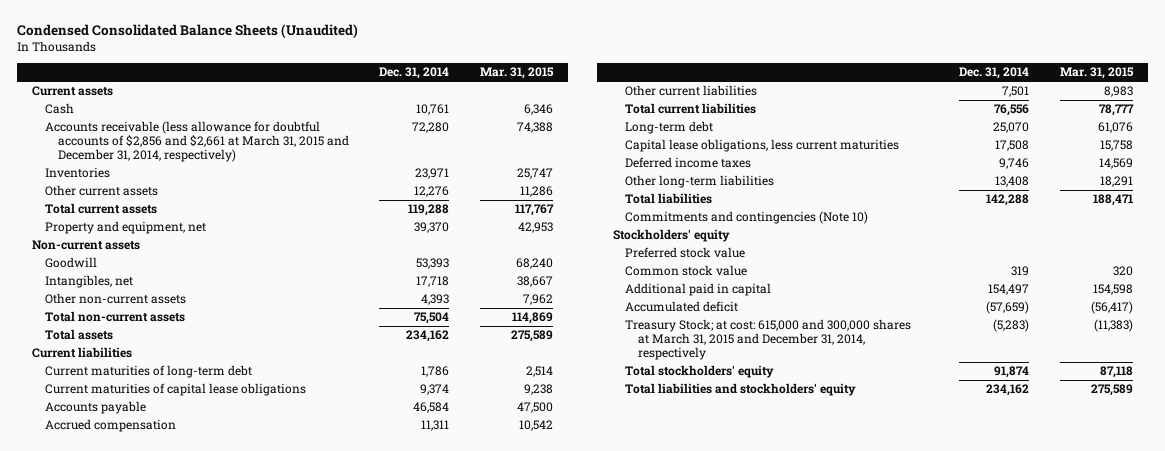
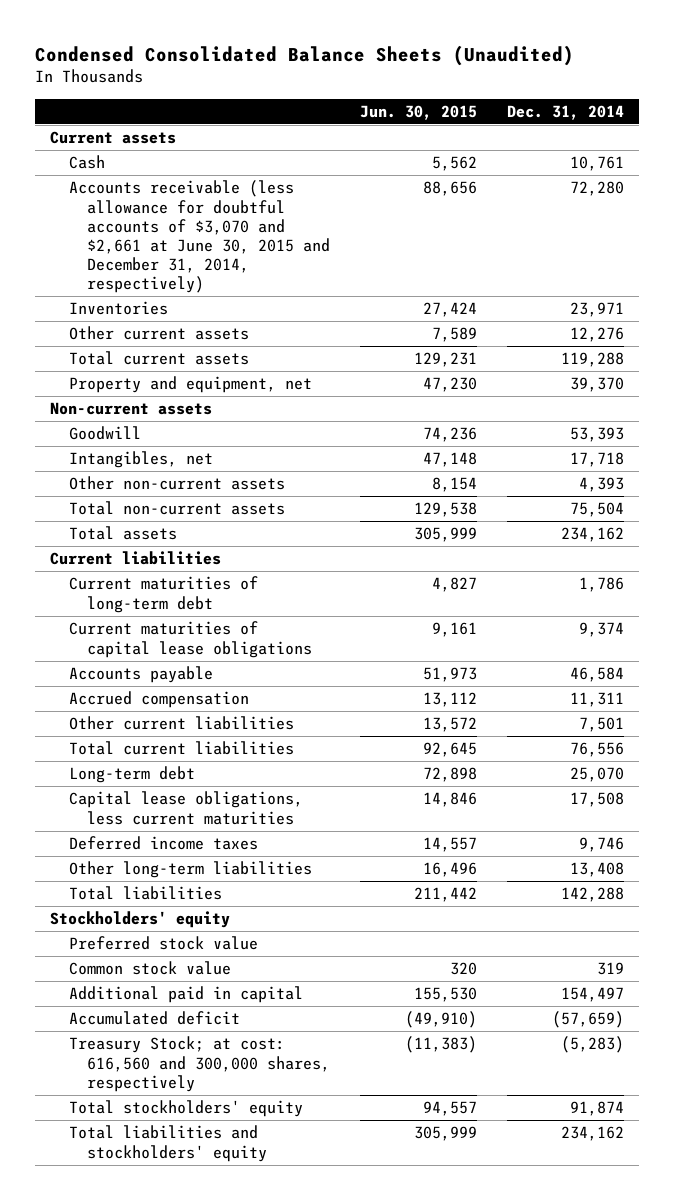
[479,67,554,80] Mar. 31, 2015 -> none
none -> [359,104,477,120] Jun. 30, 2015
[45,121,349,162] Accounts receivable (less allowance for doubtful accounts of $2,856 and $2,661 at March 31, 2015 and December 31, 2014, respectively) -> [68,180,330,294] Accounts receivable (less allowance for doubtful accounts of $3,070 and $2,661 at June 30, 2015 and December 31, 2014, respectively)
[625,211,869,225] Commitments and contingencies (Note 10) -> none
[625,319,912,360] Treasury Stock; at cost: 615,000 and 300,000 shares at March 31, 2015 and December 31, 2014, respectively -> [68,1036,330,1092] Treasury Stock; at cost: 616,560 and 300,000 shares, respectively

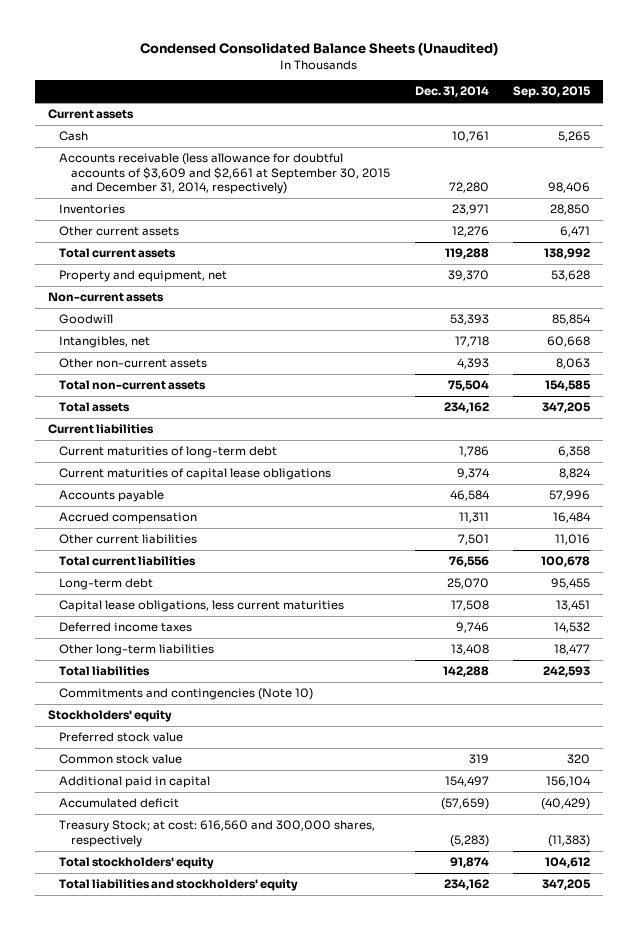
[359,104,477,120] Jun. 30, 2015 -> none
none -> [513,86,592,99] Sep. 30, 2015
[68,180,330,294] Accounts receivable (less allowance for doubtful accounts of $3,070 and $2,661 at June 30, 2015 and December 31, 2014, respectively) -> [59,153,390,195] Accounts receivable (less allowance for doubtful accounts of $3,609 and $2,661 at September 30, 2015 and December 31, 2014, respectively)
none -> [59,688,314,701] Commitments and contingencies (Note 10)

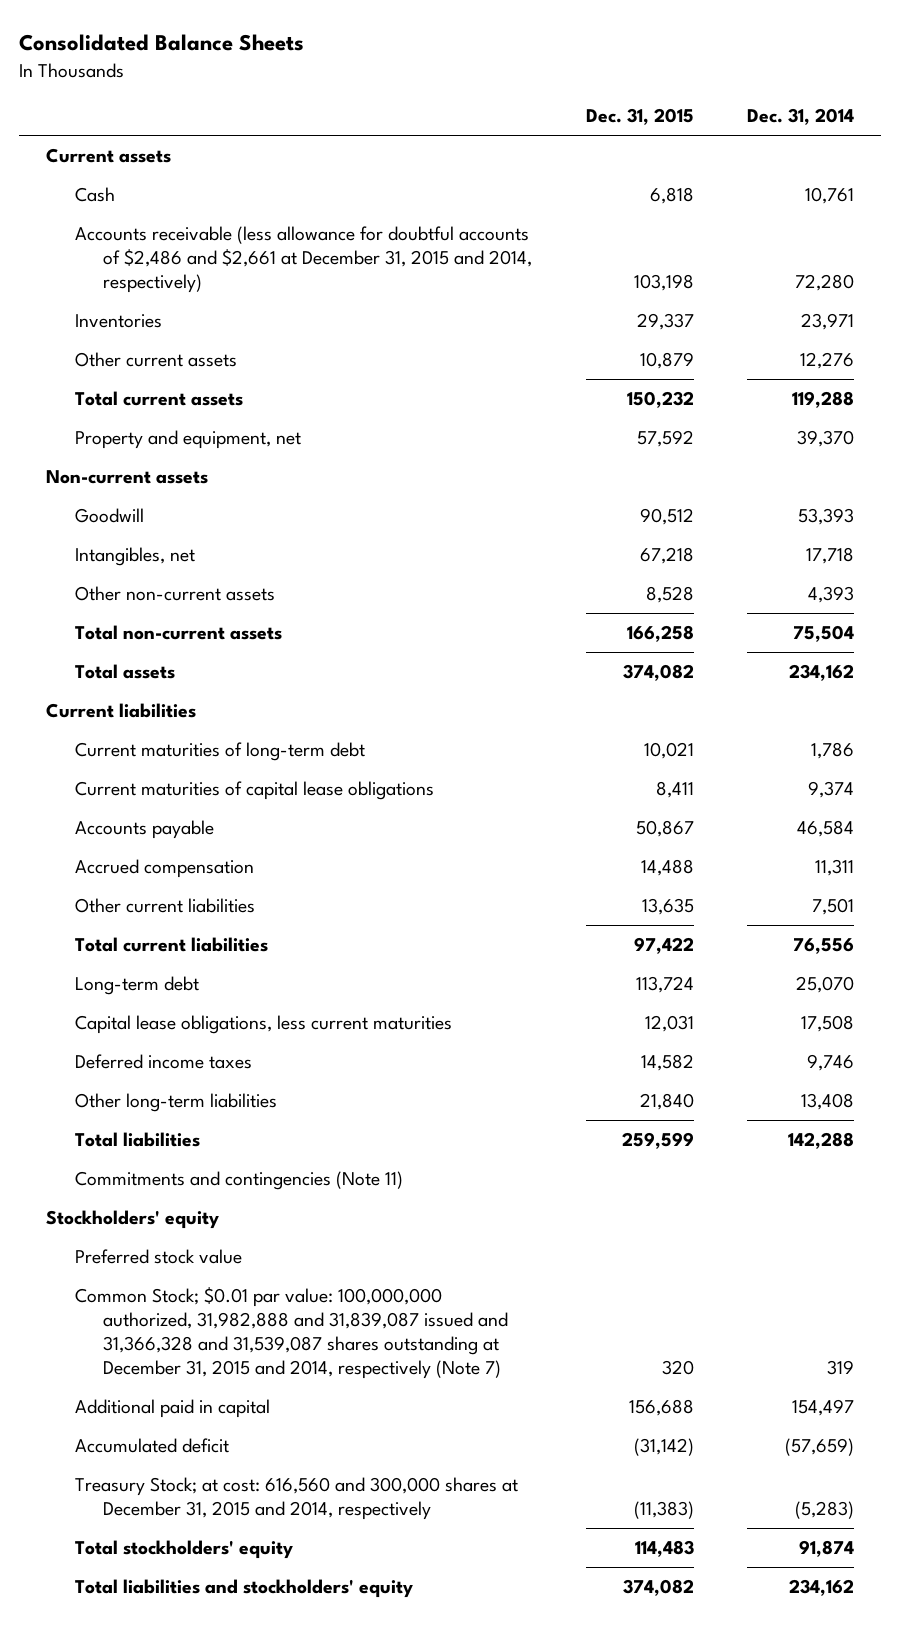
[139,42,498,57] Condensed Consolidated Balance Sheets (Unaudited) -> [19,33,305,51] Consolidated Balance Sheets
[513,86,592,99] Sep. 30, 2015 -> none
none -> [585,108,694,126] Dec. 31, 2015
[59,153,390,195] Accounts receivable (less allowance for doubtful accounts of $3,609 and $2,661 at September 30, 2015 and December 31, 2014, respectively) -> [74,225,533,294] Accounts receivable (less allowance for doubtful accounts of $2,486 and $2,661 at December 31, 2015 and 2014, respectively)
[59,688,314,701] Commitments and contingencies (Note 10) -> [74,1170,403,1190] Commitments and contingencies (Note 11)
[59,754,183,765] Common stock value -> [74,1286,509,1380] Common Stock; $0.01 par value: 100,000,000 authorized, 31,982,888 and 31,839,087 issued and 31,366,328 and 31,539,087 shares outstanding at December 31, 2015 and 2014, respectively (Note 7)
[59,820,376,847] Treasury Stock; at cost: 616,560 and 300,000 shares, respectively -> [74,1476,518,1521] Treasury Stock; at cost: 616,560 and 300,000 shares at December 31, 2015 and 2014, respectively

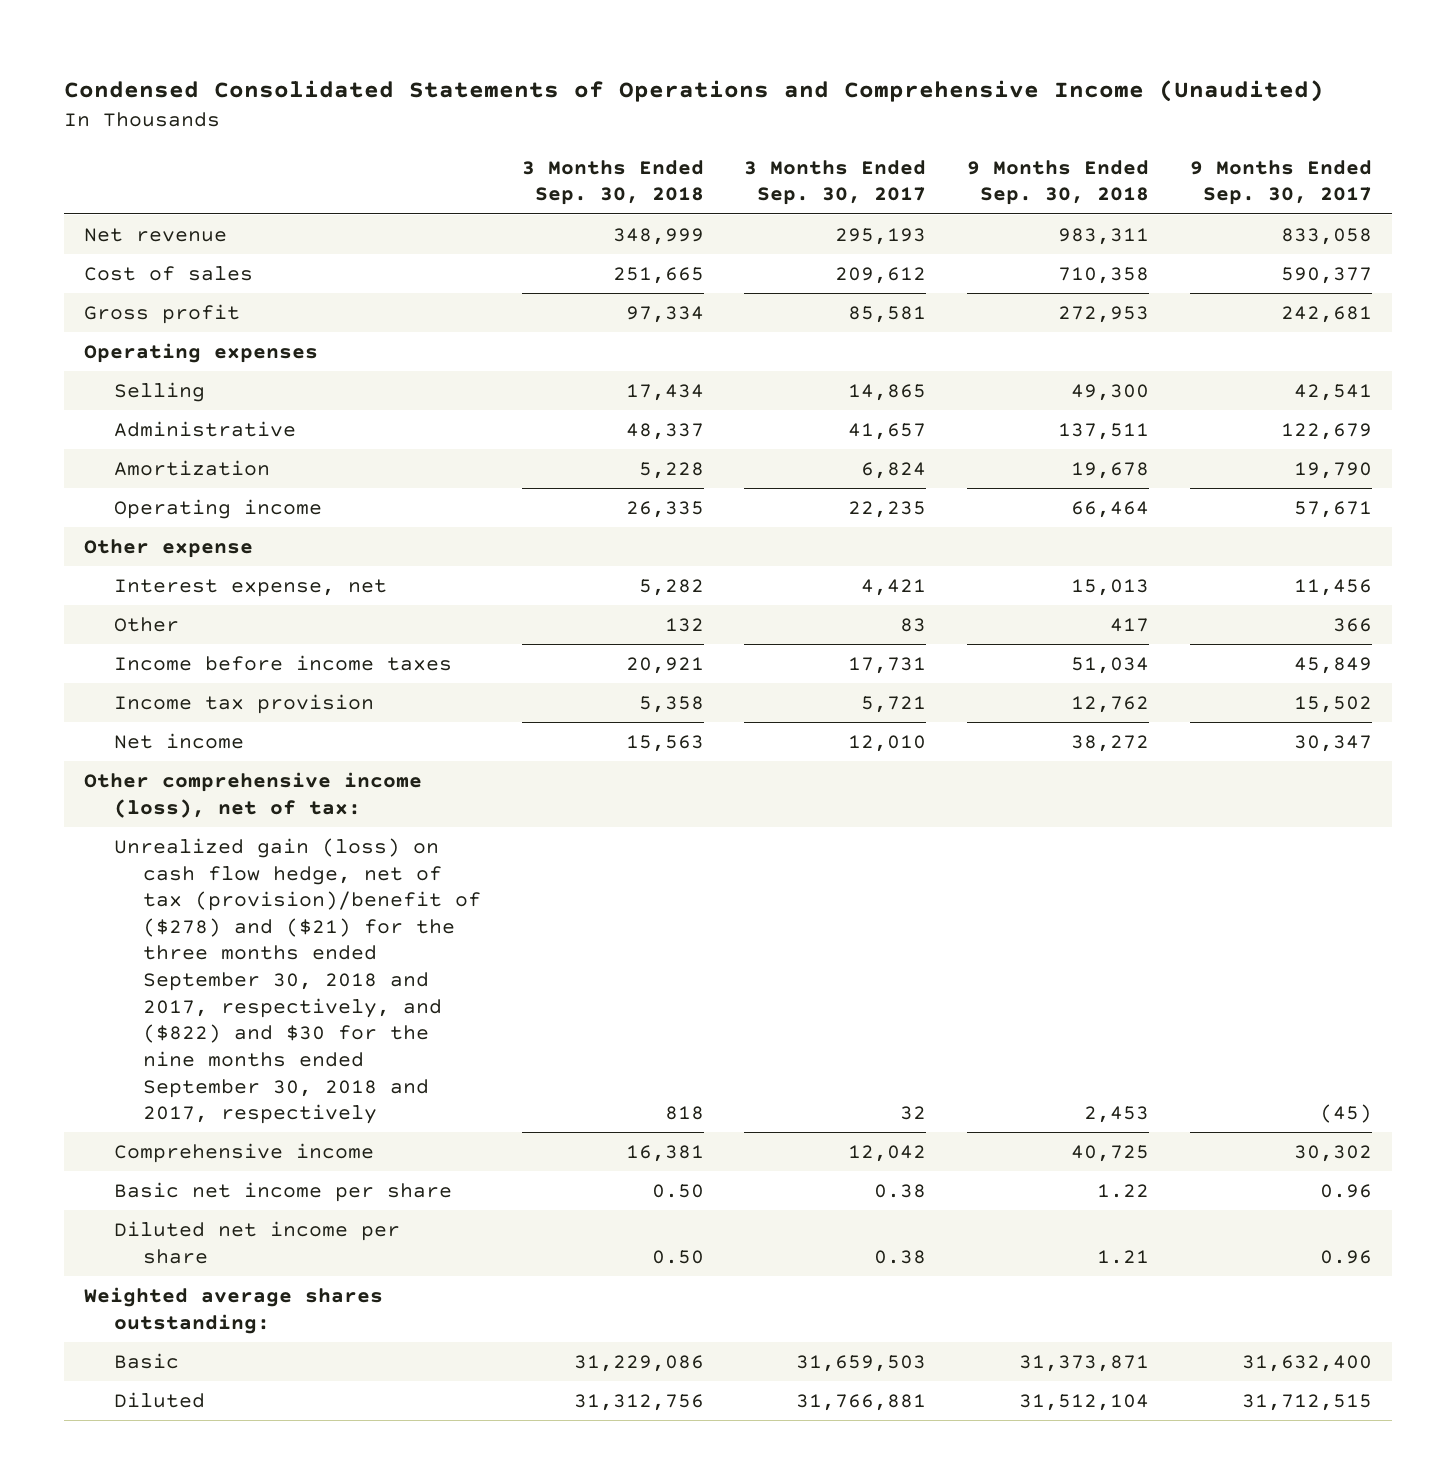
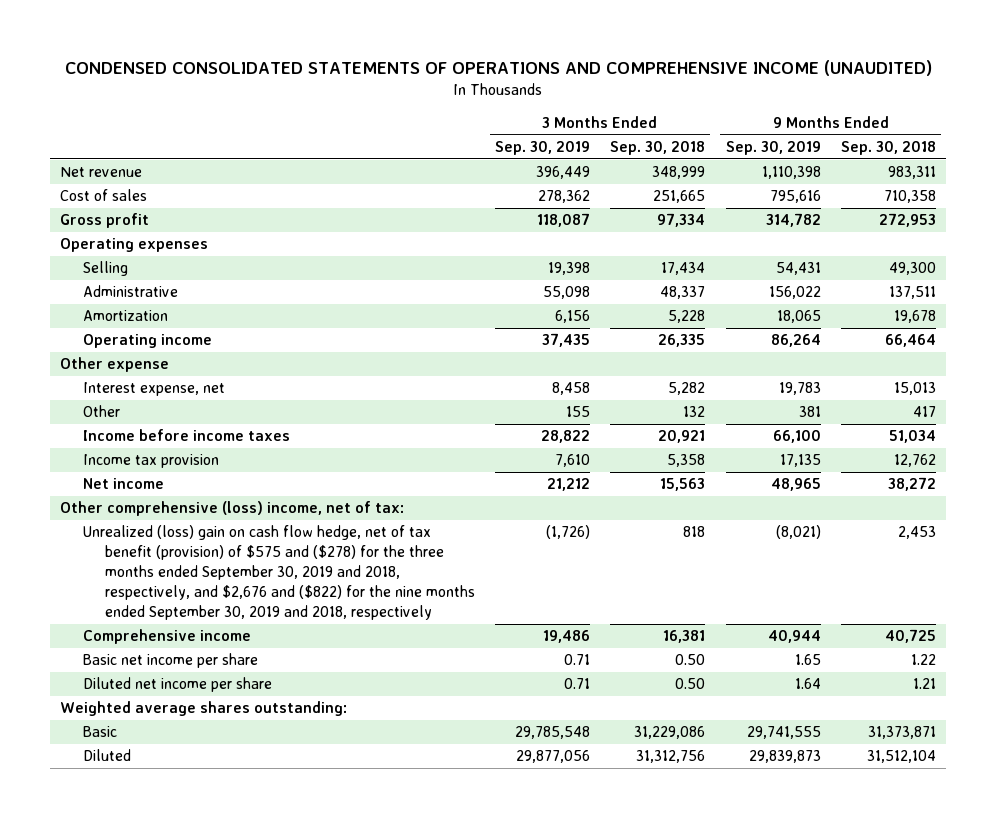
[64,80,1325,103] Condensed Consolidated Statements of Operations and Comprehensive Income (Unaudited) -> [64,60,932,77] CONDENSED CONSOLIDATED STATEMENTS OF OPERATIONS AND COMPREHENSIVE INCOME (UNAUDITED)
[744,159,927,206] 3 Months Ended Sep. 30, 2017 -> none
[1189,159,1372,206] 9 Months Ended Sep. 30, 2017 -> none
none -> [495,141,591,156] Sep. 30, 2019
none -> [725,141,821,156] Sep. 30, 2019
[84,771,423,818] Other comprehensive income (loss), net of tax: -> [60,501,405,517] Other comprehensive (loss) income, net of tax:
[113,837,482,1125] Unrealized gain (loss) on cash flow hedge, net of tax (provision)/benefit of ($278) and ($21) for the three months ended September 30, 2018 and 2017, respectively, and ($822) and $30 for the nine months ended September 30, 2018 and 2017, respectively -> [82,525,476,621] Unrealized (loss) gain on cash flow hedge, net of tax benefit (provision) of $575 and ($278) for the three months ended September 30, 2019 and 2018, respectively, and $2,676 and ($822) for the nine months ended September 30, 2019 and 2018, respectively

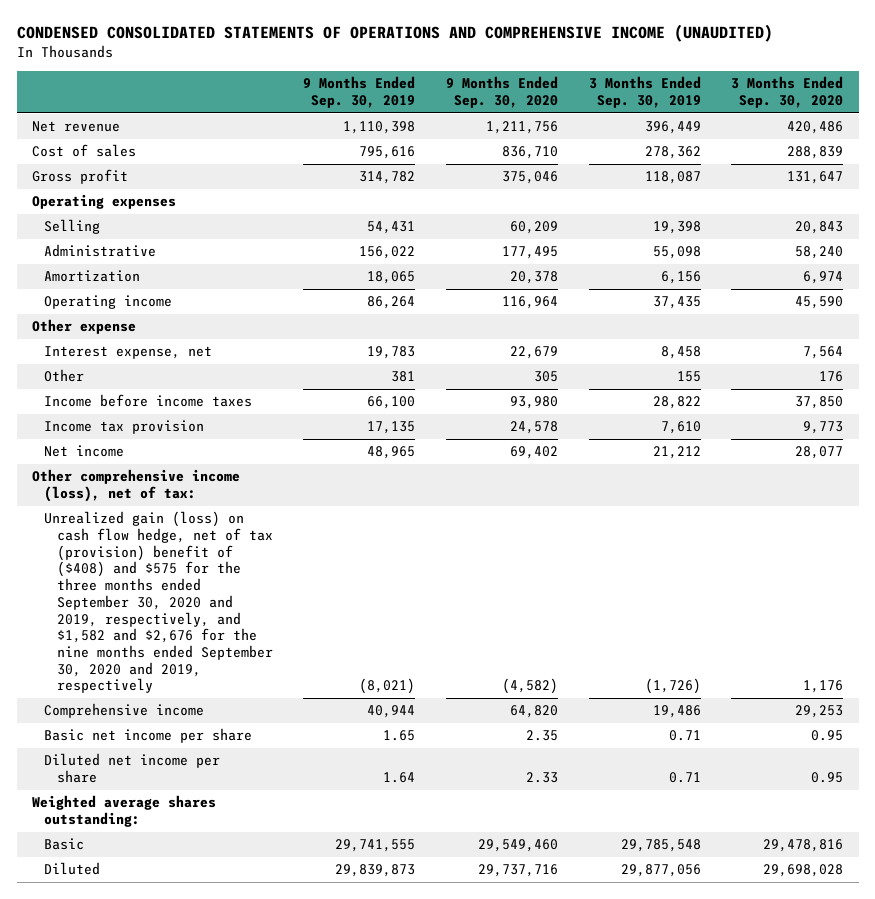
[610,141,706,156] Sep. 30, 2018 -> none
[840,141,936,156] Sep. 30, 2018 -> none
none -> [446,76,559,109] 9 Months Ended Sep. 30, 2020
none -> [731,76,844,109] 3 Months Ended Sep. 30, 2020
[60,501,405,517] Other comprehensive (loss) income, net of tax: -> [31,469,240,503] Other comprehensive income (loss), net of tax:
[82,525,476,621] Unrealized (loss) gain on cash flow hedge, net of tax benefit (provision) of $575 and ($278) for the three months ended September 30, 2019 and 2018, respectively, and $2,676 and ($822) for the nine months ended September 30, 2019 and 2018, respectively -> [44,511,273,694] Unrealized gain (loss) on cash flow hedge, net of tax (provision) benefit of ($408) and $575 for the three months ended September 30, 2020 and 2019, respectively, and $1,582 and $2,676 for the nine months ended September 30, 2020 and 2019, respectively

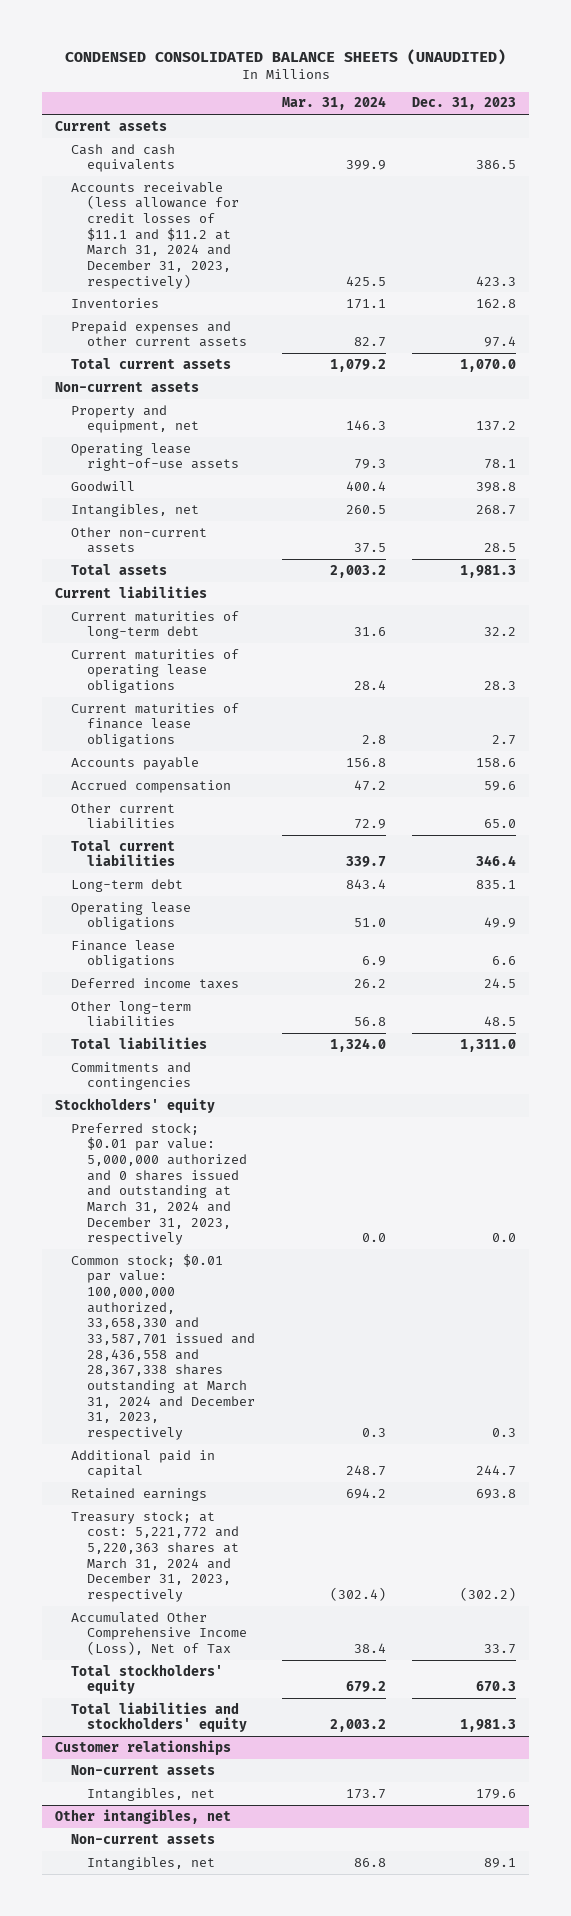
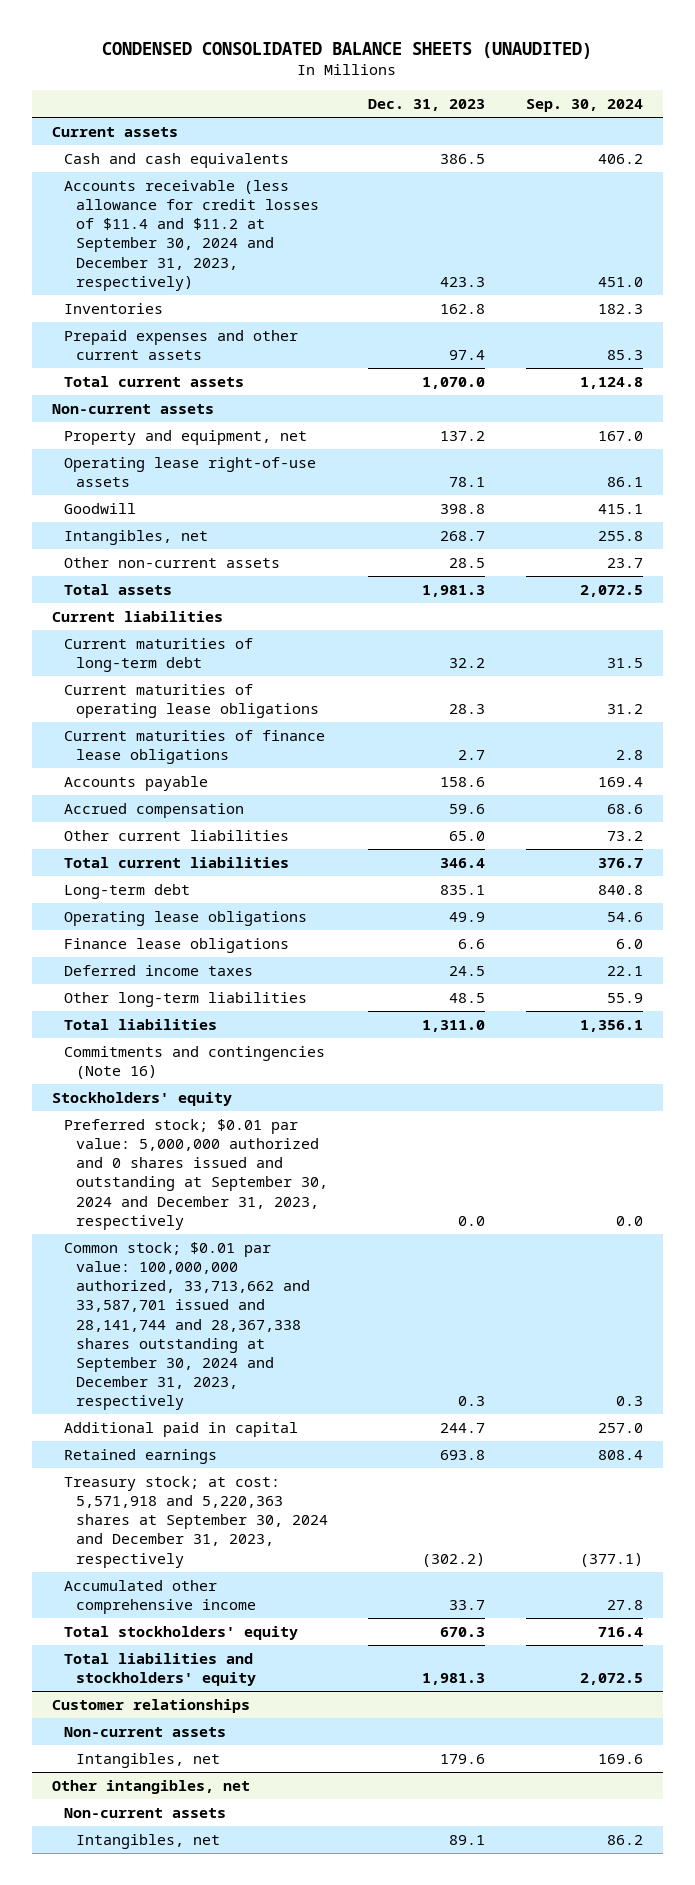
[281,96,386,111] Mar. 31, 2024 -> none
none -> [525,99,643,113] Sep. 30, 2024
[71,181,240,289] Accounts receivable (less allowance for credit losses of $11.1 and $11.2 at March 31, 2024 and December 31, 2023, respectively) -> [64,179,320,291] Accounts receivable (less allowance for credit losses of $11.4 and $11.2 at September 30, 2024 and December 31, 2023, respectively)
[71,1061,192,1091] Commitments and contingencies -> [64,1045,326,1080] Commitments and contingencies (Note 16)
[71,1122,248,1246] Preferred stock; $0.01 par value: 5,000,000 authorized and 0 shares issued and outstanding at March 31, 2024 and December 31, 2023, respectively -> [64,1118,329,1230] Preferred stock; $0.01 par value: 5,000,000 authorized and 0 shares issued and outstanding at September 30, 2024 and December 31, 2023, respectively
[71,1253,256,1440] Common stock; $0.01 par value: 100,000,000 authorized, 33,658,330 and 33,587,701 issued and 28,436,558 and 28,367,338 shares outstanding at March 31, 2024 and December 31, 2023, respectively -> [64,1241,311,1411] Common stock; $0.01 par value: 100,000,000 authorized, 33,713,662 and 33,587,701 issued and 28,141,744 and 28,367,338 shares outstanding at September 30, 2024 and December 31, 2023, respectively
[71,1510,240,1602] Treasury stock; at cost: 5,221,772 and 5,220,363 shares at March 31, 2024 and December 31, 2023, respectively -> [64,1475,329,1568] Treasury stock; at cost: 5,571,918 and 5,220,363 shares at September 30, 2024 and December 31, 2023, respectively
[71,1611,248,1656] Accumulated Other Comprehensive Income (Loss), Net of Tax -> [64,1579,257,1615] Accumulated other comprehensive income

